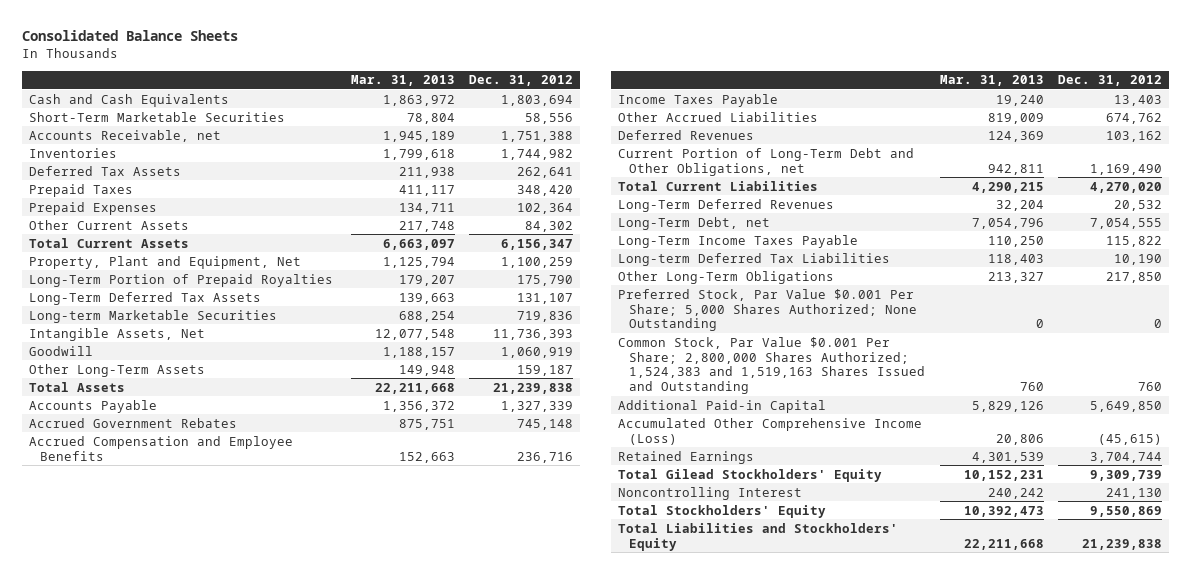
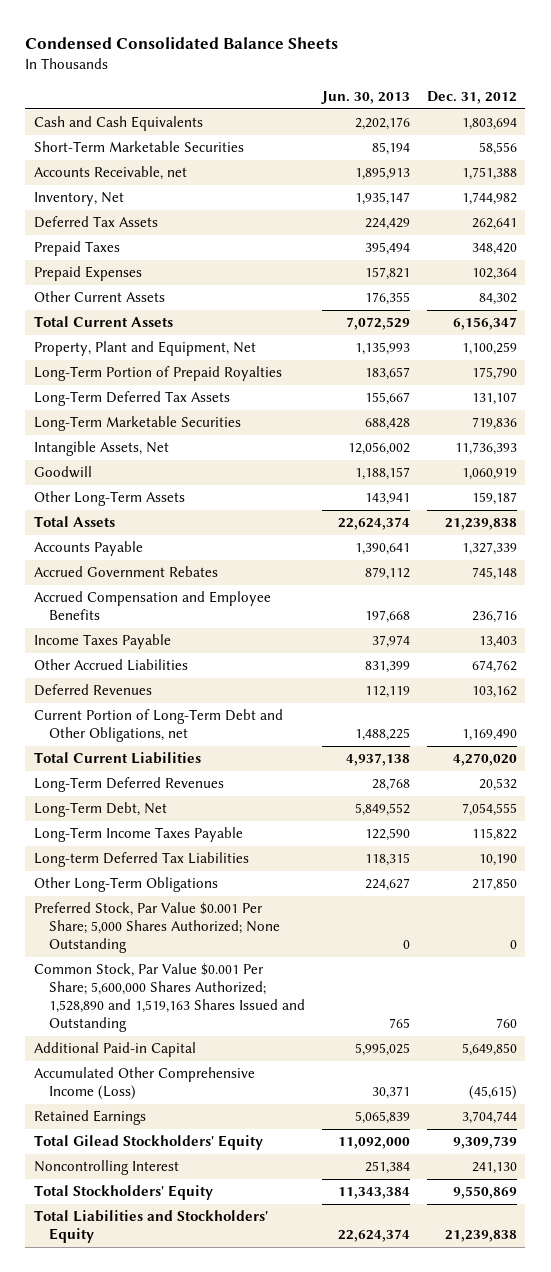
[22,30,239,42] Consolidated Balance Sheets -> [25,36,339,49] Condensed Consolidated Balance Sheets
[350,75,455,87] Mar. 31, 2013 -> none
none -> [321,91,411,105] Jun. 30, 2013
[29,147,118,158] Inventories -> [33,192,124,207] Inventory, Net
[29,309,278,323] Long-term Marketable Securities -> [33,416,241,432] Long-Term Marketable Securities
[618,216,771,230] Long-Term Debt, net -> [33,802,167,818] Long-Term Debt, Net
[618,336,926,395] Common Stock, Par Value $0.001 Per Share; 2,800,000 Shares Authorized; 1,524,383 and 1,519,163 Shares Issued and Outstanding -> [33,963,306,1033] Common Stock, Par Value $0.001 Per Share; 5,600,000 Shares Authorized; 1,528,890 and 1,519,163 Shares Issued and Outstanding

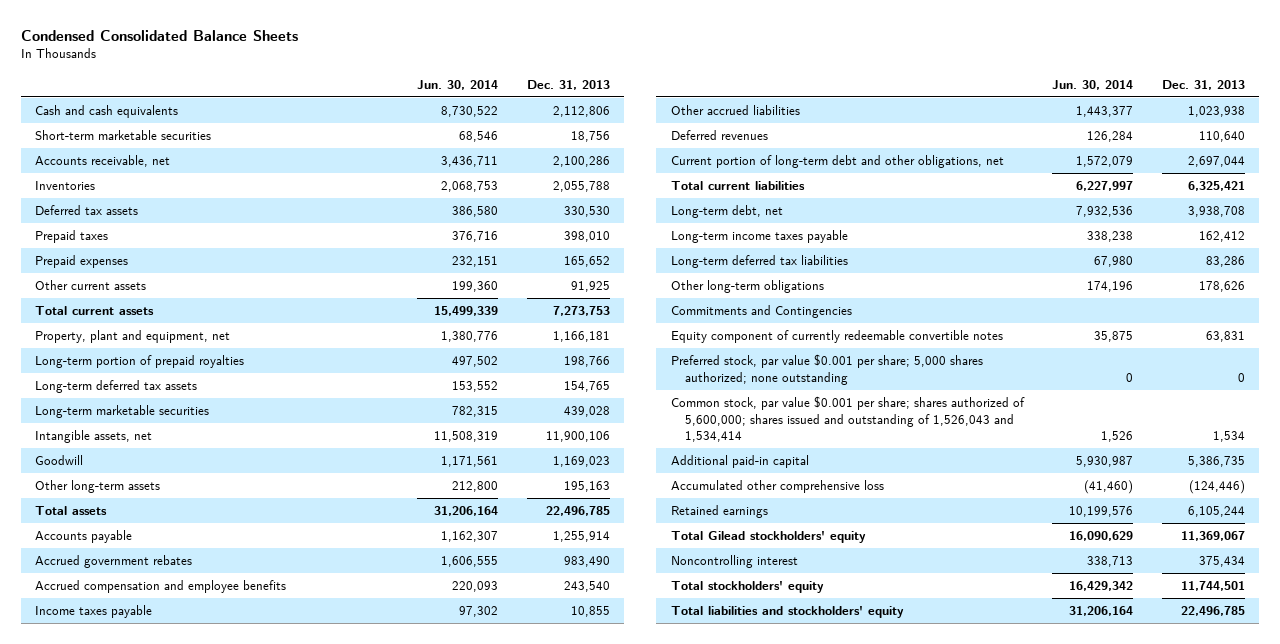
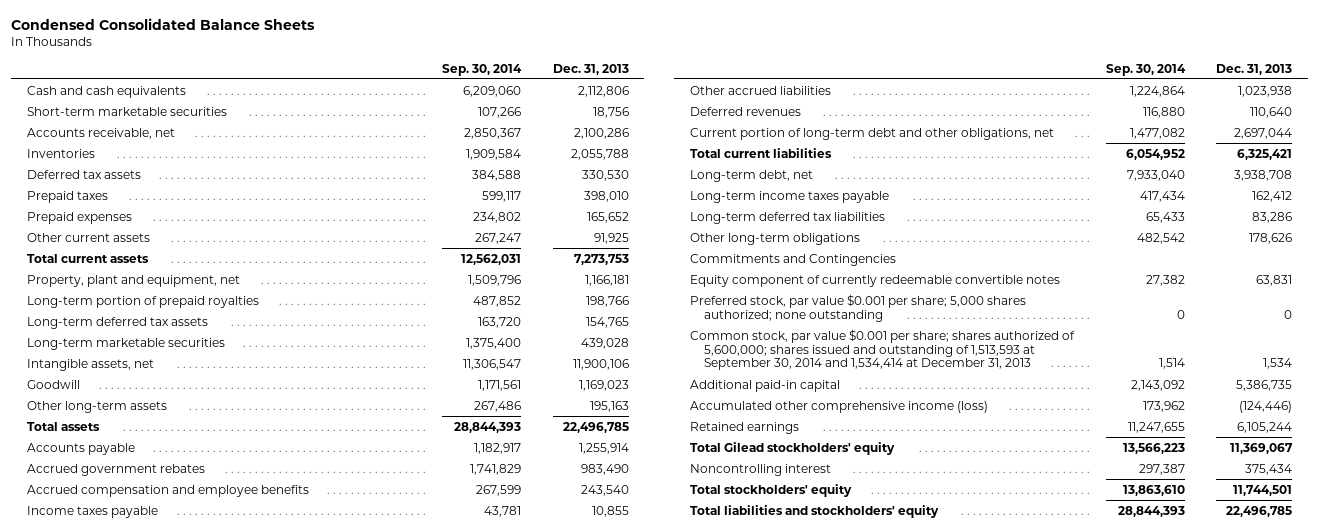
[417,79,499,90] Jun. 30, 2014 -> none
none -> [442,63,523,76] Sep. 30, 2014
[670,396,1025,442] Common stock, par value $0.001 per share; shares authorized of 5,600,000; shares issued and outstanding of 1,526,043 and 1,534,414 -> [690,328,1076,371] Common stock, par value $0.001 per share; shares authorized of 5,600,000; shares issued and outstanding of 1,513,593 at September 30, 2014 and 1,534,414 at December 31, 2013
[670,480,884,494] Accumulated other comprehensive loss -> [690,400,989,413] Accumulated other comprehensive income (loss)

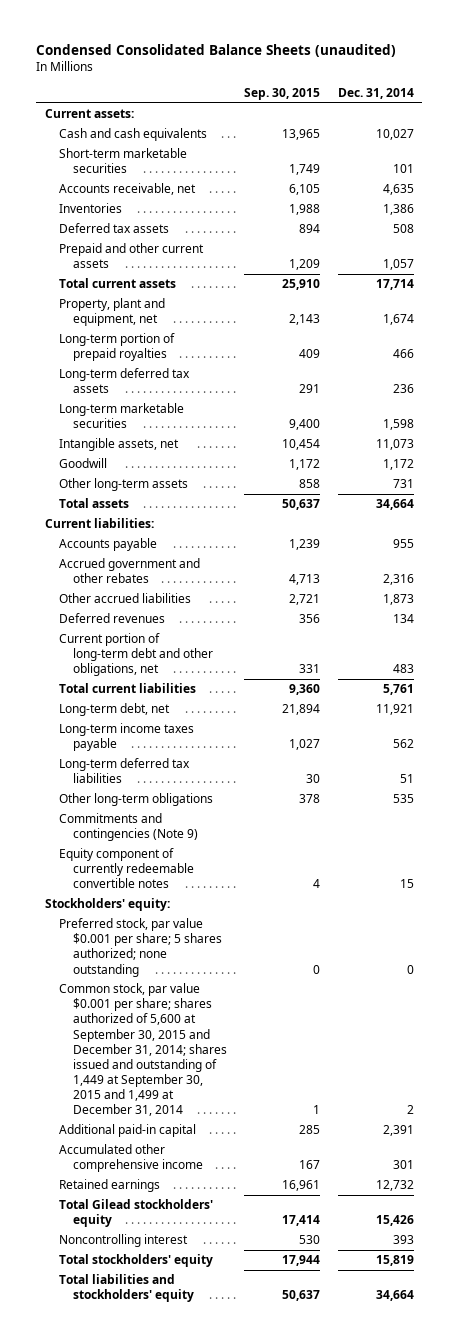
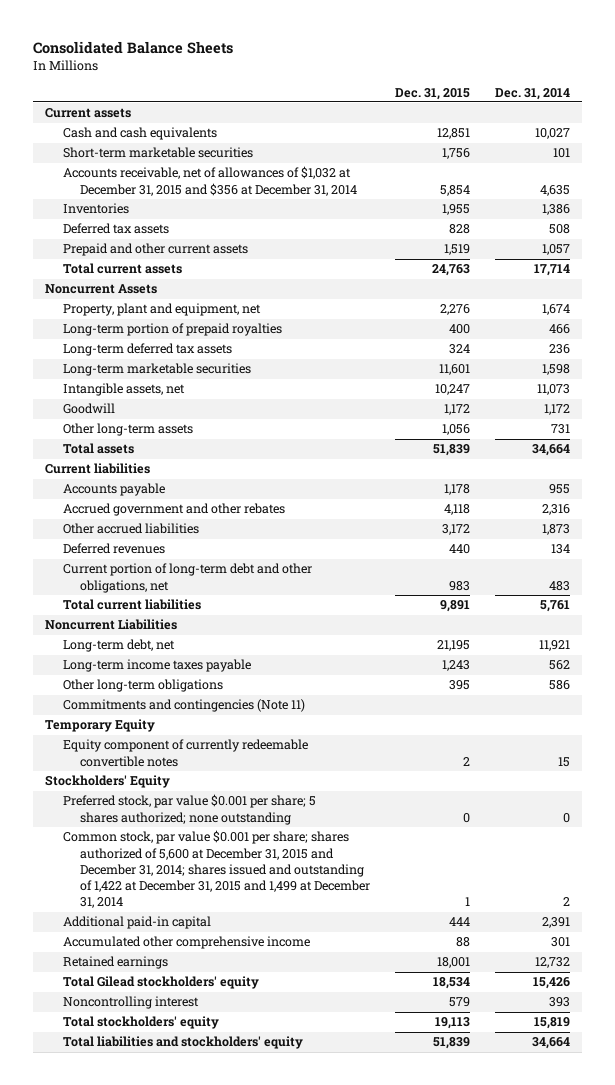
[36,43,397,57] Condensed Consolidated Balance Sheets (unaudited) -> [33,40,234,54] Consolidated Balance Sheets
[244,87,321,100] Sep. 30, 2015 -> none
none -> [394,87,470,100] Dec. 31, 2015
[45,109,135,119] Current assets: -> [45,108,132,119] Current assets
[59,183,197,196] Accounts receivable, net -> [62,166,358,196] Accounts receivable, net of allowances of $1,032 at December 31, 2015 and $356 at December 31, 2014
none -> [45,284,158,295] Noncurrent Assets
[45,518,155,529] Current liabilities: -> [45,463,151,475] Current liabilities
none -> [45,619,178,631] Noncurrent Liabilities
[59,758,191,784] Long-term deferred tax liabilities -> none
[392,794,414,804] 535 -> [548,680,570,691] 586
[59,813,199,842] Commitments and contingencies (Note 9) -> [62,699,305,713] Commitments and contingencies (Note 11)
none -> [45,719,156,733] Temporary Equity
[45,898,171,912] Stockholders' equity: -> [45,775,171,789] Stockholders' Equity
[59,983,228,1116] Common stock, par value $0.001 per share; shares authorized of 5,600 at September 30, 2015 and December 31, 2014; shares issued and outstanding of 1,449 at September 30, 2015 and 1,499 at December 31, 2014 -> [62,830,371,909] Common stock, par value $0.001 per share; shares authorized of 5,600 at December 31, 2015 and December 31, 2014; shares issued and outstanding of 1,422 at December 31, 2015 and 1,499 at December 31, 2014

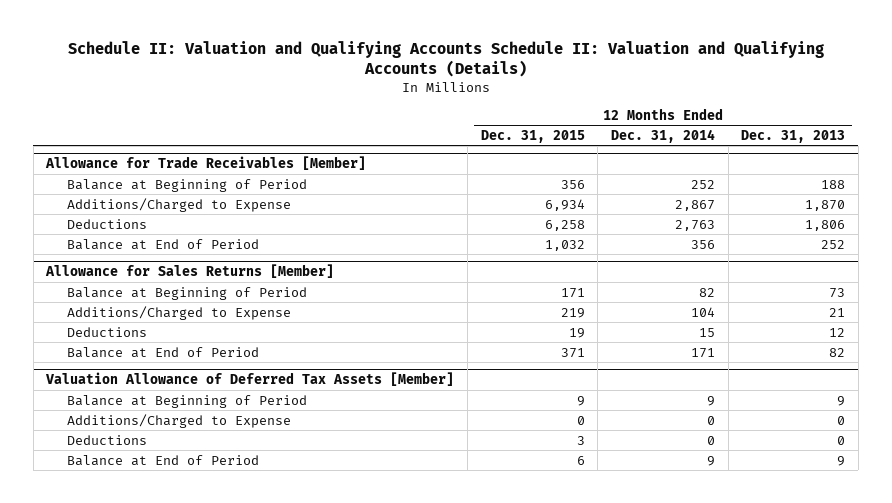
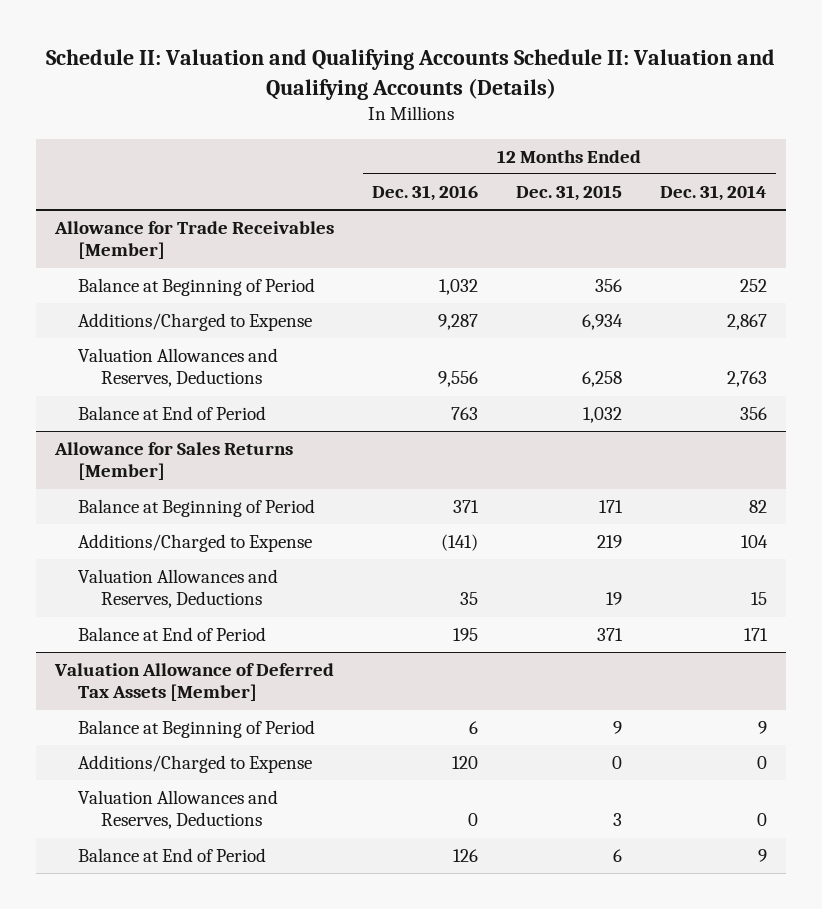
[741,129,846,143] Dec. 31, 2013 -> none
none -> [372,185,479,202] Dec. 31, 2016
[67,218,148,229] Deductions -> [78,348,279,388] Valuation Allowances and Reserves, Deductions
[67,326,148,337] Deductions -> [78,569,279,609] Valuation Allowances and Reserves, Deductions
[67,434,148,445] Deductions -> [78,790,279,830] Valuation Allowances and Reserves, Deductions

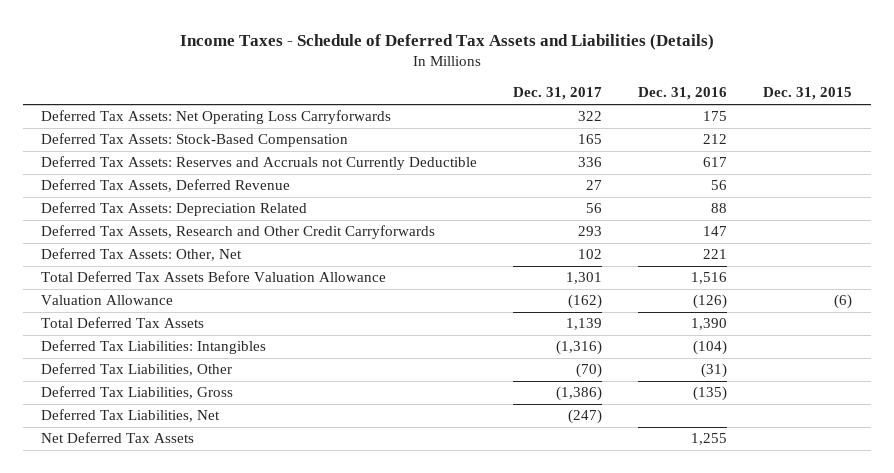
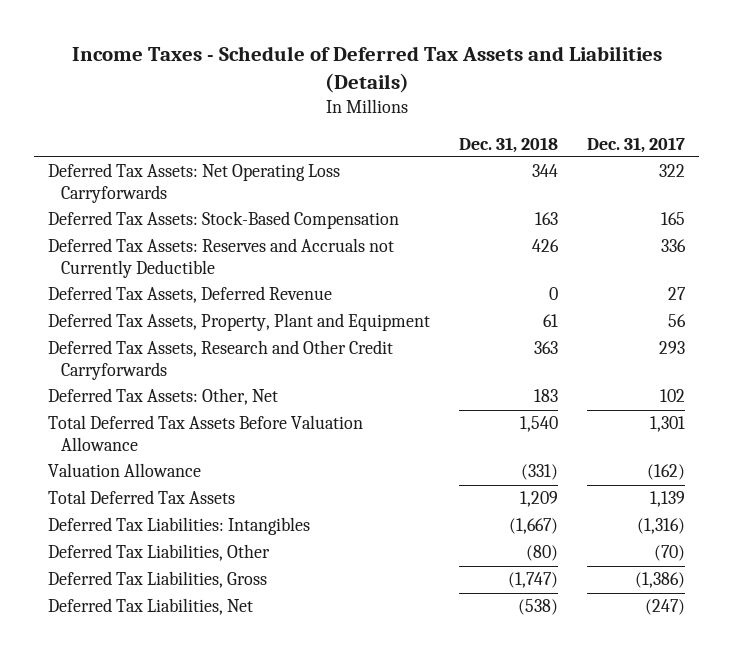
[638,87,728,101] Dec. 31, 2016 -> none
[763,87,853,101] Dec. 31, 2015 -> none
none -> [459,136,559,153] Dec. 31, 2018
[41,202,308,217] Deferred Tax Assets: Depreciation Related -> none
none -> [48,313,431,332] Deferred Tax Assets, Property, Plant and Equipment
[41,432,195,444] Net Deferred Tax Assets -> none

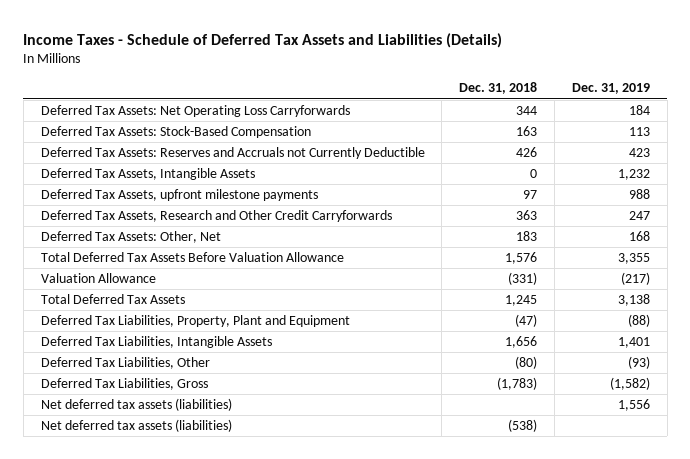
[586,136,685,153] Dec. 31, 2017 -> none
none -> [571,83,650,95] Dec. 31, 2019
[48,313,431,332] Deferred Tax Assets, Property, Plant and Equipment -> none
[48,286,333,304] Deferred Tax Assets, Deferred Revenue -> [40,168,255,181] Deferred Tax Assets, Intangible Assets
none -> [40,189,318,202] Deferred Tax Assets, upfront milestone payments
[520,416,559,433] 1,540 -> [505,252,538,265] 1,576
[520,491,559,508] 1,209 -> [505,295,538,307] 1,245
none -> [40,315,350,328] Deferred Tax Liabilities, Property, Plant and Equipment
[48,517,311,536] Deferred Tax Liabilities: Intangibles -> [40,336,272,349] Deferred Tax Liabilities, Intangible Assets
[509,518,559,535] (1,667) -> [505,336,538,349] 1,656
[508,572,559,589] (1,747) -> [497,377,538,391] (1,783)
none -> [40,398,232,412] Net deferred tax assets (liabilities)
[48,598,254,616] Deferred Tax Liabilities, Net -> [40,419,232,433] Net deferred tax assets (liabilities)

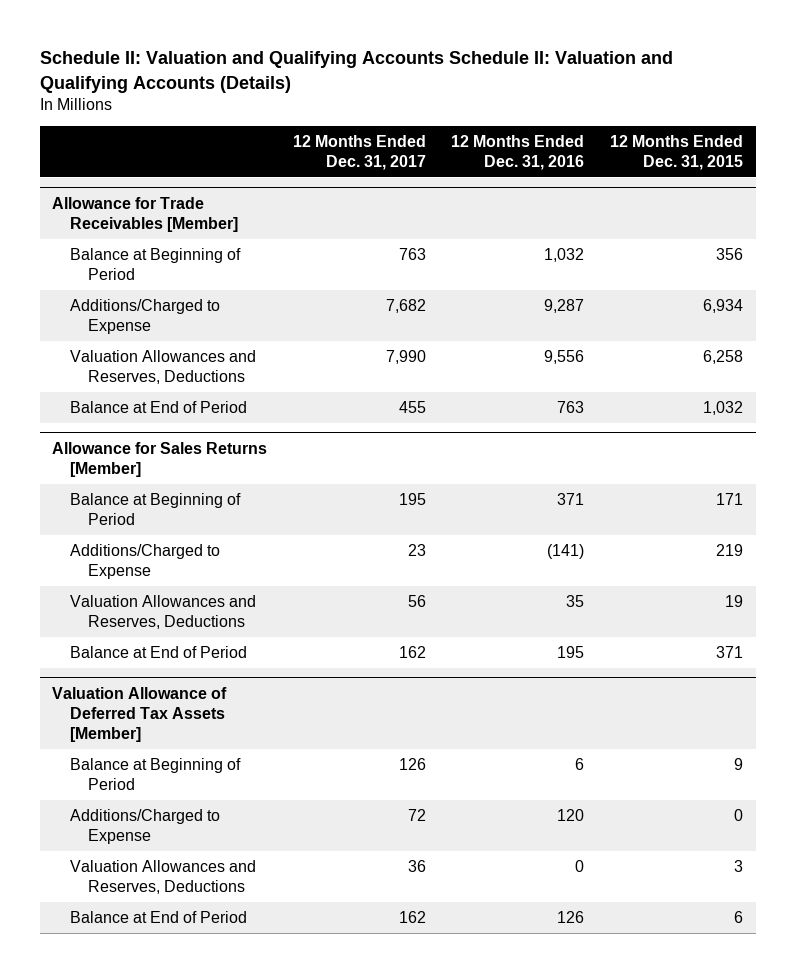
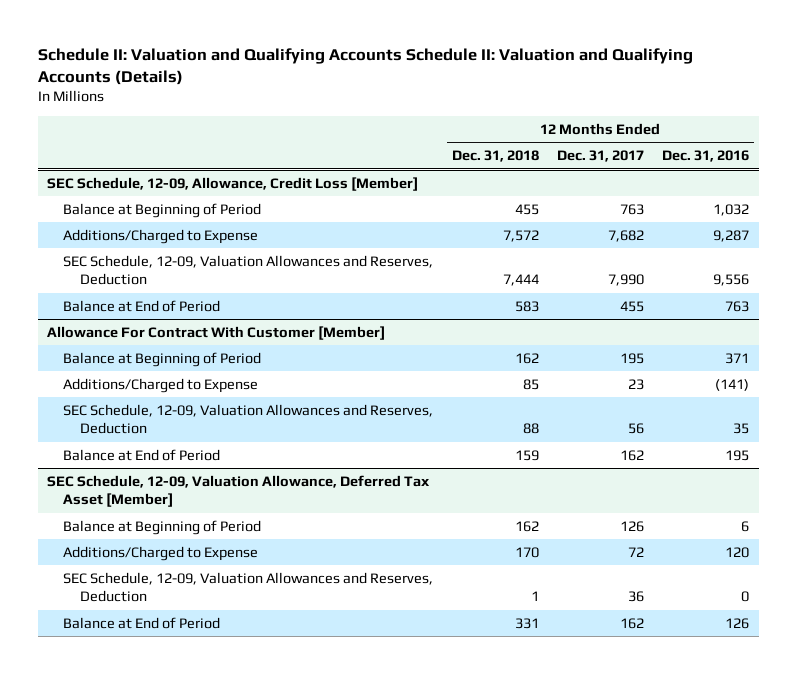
[609,135,743,170] 12 Months Ended Dec. 31, 2015 -> none
none -> [451,149,539,162] Dec. 31, 2018
[52,196,239,232] Allowance for Trade Receivables [Member] -> none
none -> [46,176,418,191] SEC Schedule, 12-09, Allowance, Credit Loss [Member]
[70,349,257,384] Valuation Allowances and Reserves, Deductions -> [63,254,434,286] SEC Schedule, 12-09, Valuation Allowances and Reserves, Deduction
[52,441,268,477] Allowance for Sales Returns [Member] -> none
none -> [46,325,385,340] Allowance For Contract With Customer [Member]
[70,594,257,629] Valuation Allowances and Reserves, Deductions -> [63,403,434,435] SEC Schedule, 12-09, Valuation Allowances and Reserves, Deduction
[52,686,228,742] Valuation Allowance of Deferred Tax Assets [Member] -> [46,474,430,508] SEC Schedule, 12-09, Valuation Allowance, Deferred Tax Asset [Member]
[70,859,257,894] Valuation Allowances and Reserves, Deductions -> [63,571,434,603] SEC Schedule, 12-09, Valuation Allowances and Reserves, Deduction

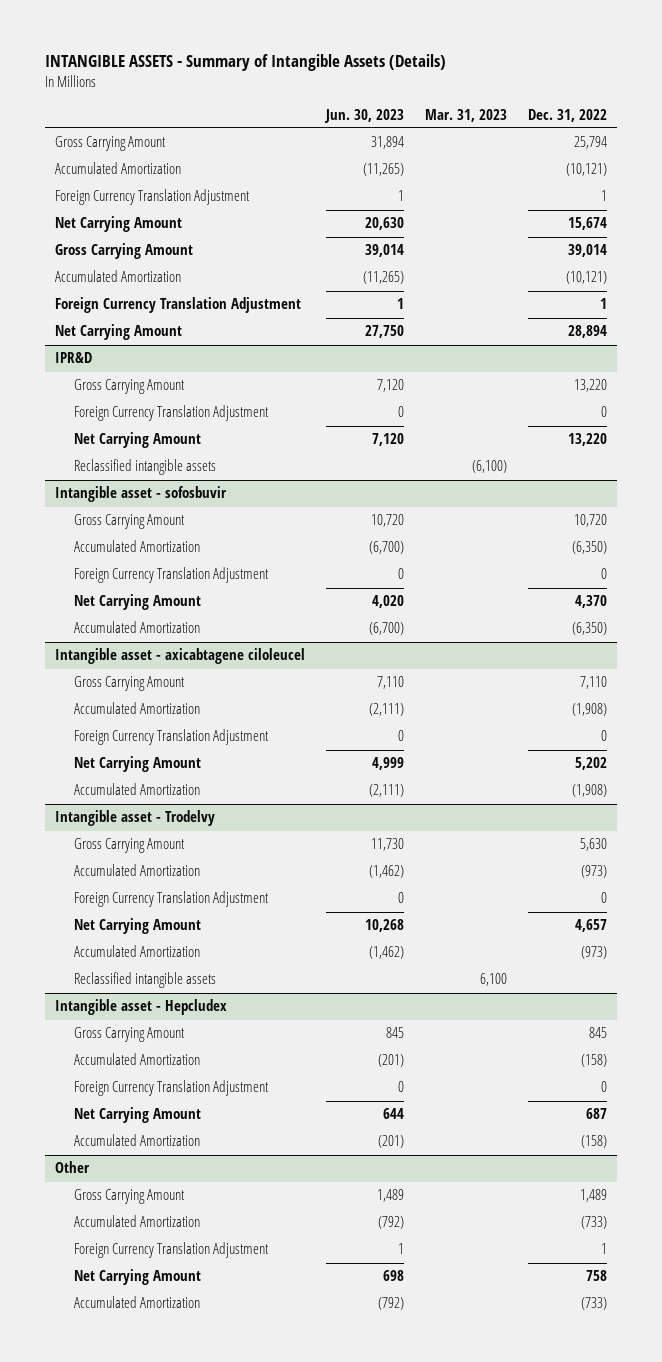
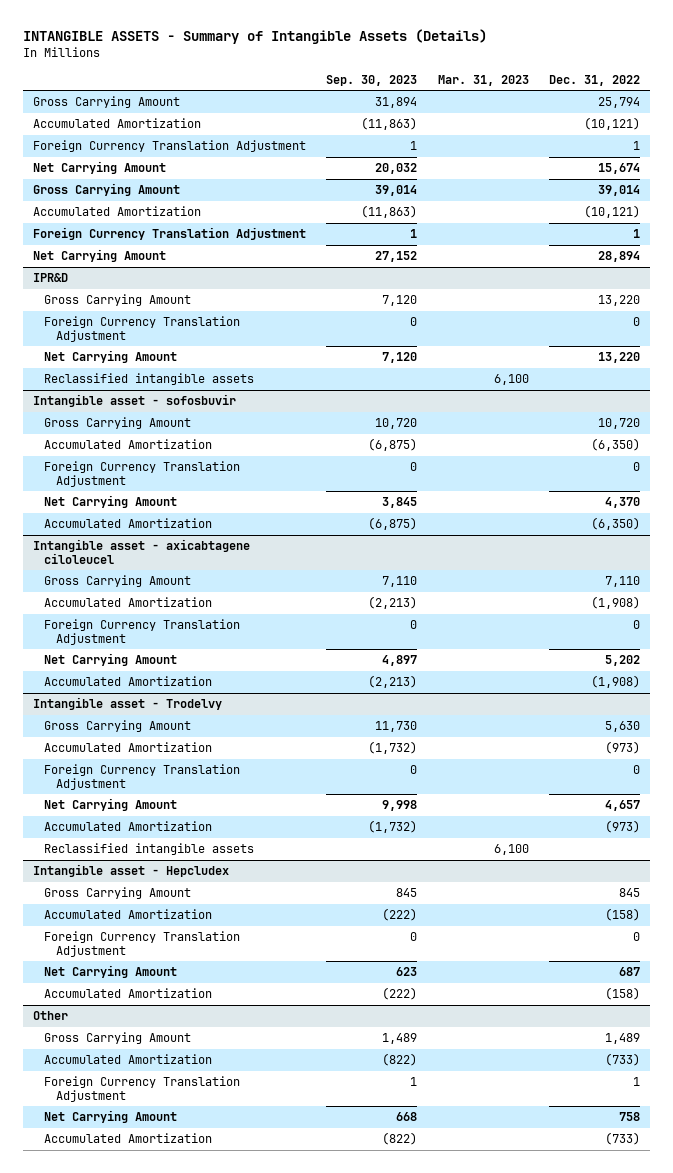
[323,108,404,123] Jun. 30, 2023 -> none
none -> [326,74,418,86] Sep. 30, 2023
[471,460,507,474] (6,100) -> [493,374,529,386] 6,100

